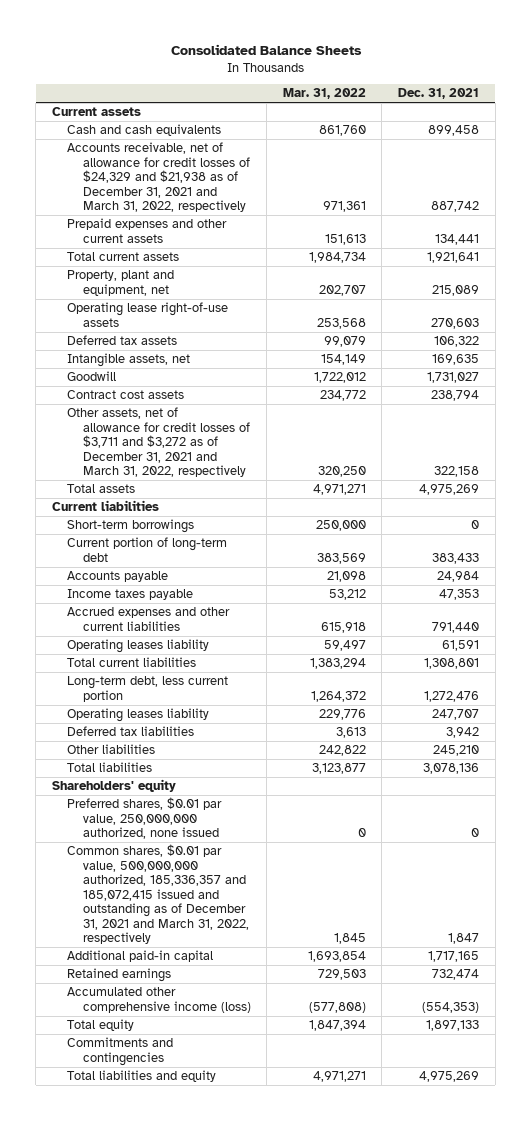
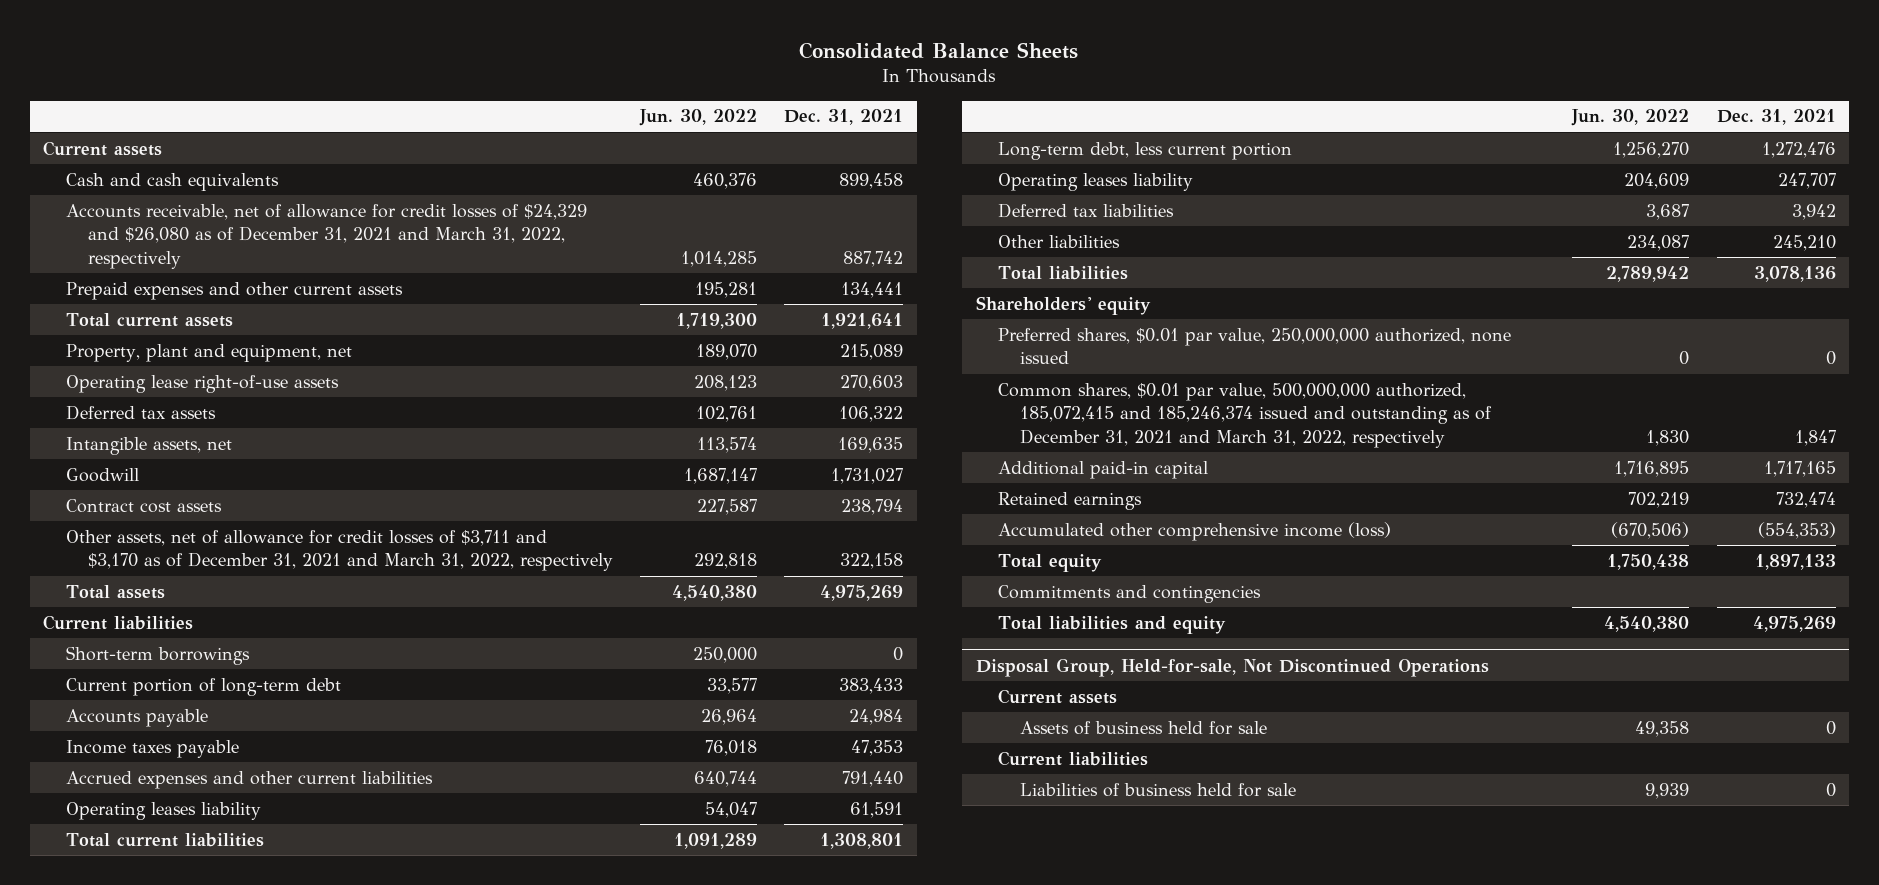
[282,88,366,100] Mar. 31, 2022 -> none
none -> [638,109,757,127] Jun. 30, 2022
[67,142,250,213] Accounts receivable, net of allowance for credit losses of $24,329 and $21,938 as of December 31, 2021 and March 31, 2022, respectively -> [65,203,587,269] Accounts receivable, net of allowance for credit losses of $24,329 and $26,080 as of December 31, 2021 and March 31, 2022, respectively
[67,407,250,478] Other assets, net of allowance for credit losses of $3,711 and $3,272 as of December 31, 2021 and March 31, 2022, respectively -> [65,529,613,572] Other assets, net of allowance for credit losses of $3,711 and $3,170 as of December 31, 2021 and March 31, 2022, respectively
[67,844,249,945] Common shares, $0.01 par value, 500,000,000 authorized, 185,336,357 and 185,072,415 issued and outstanding as of December 31, 2021 and March 31, 2022, respectively -> [997,382,1493,448] Common shares, $0.01 par value, 500,000,000 authorized, 185,072,415 and 185,246,374 issued and outstanding as of December 31, 2021 and March 31, 2022, respectively
none -> [975,657,1489,677] Disposal Group, Held-for-sale, Not Discontinued Operations
none -> [997,688,1117,704] Current assets
none -> [1020,720,1268,735] Assets of business held for sale
none -> [997,750,1148,766] Current liabilities
none -> [1020,782,1297,797] Liabilities of business held for sale

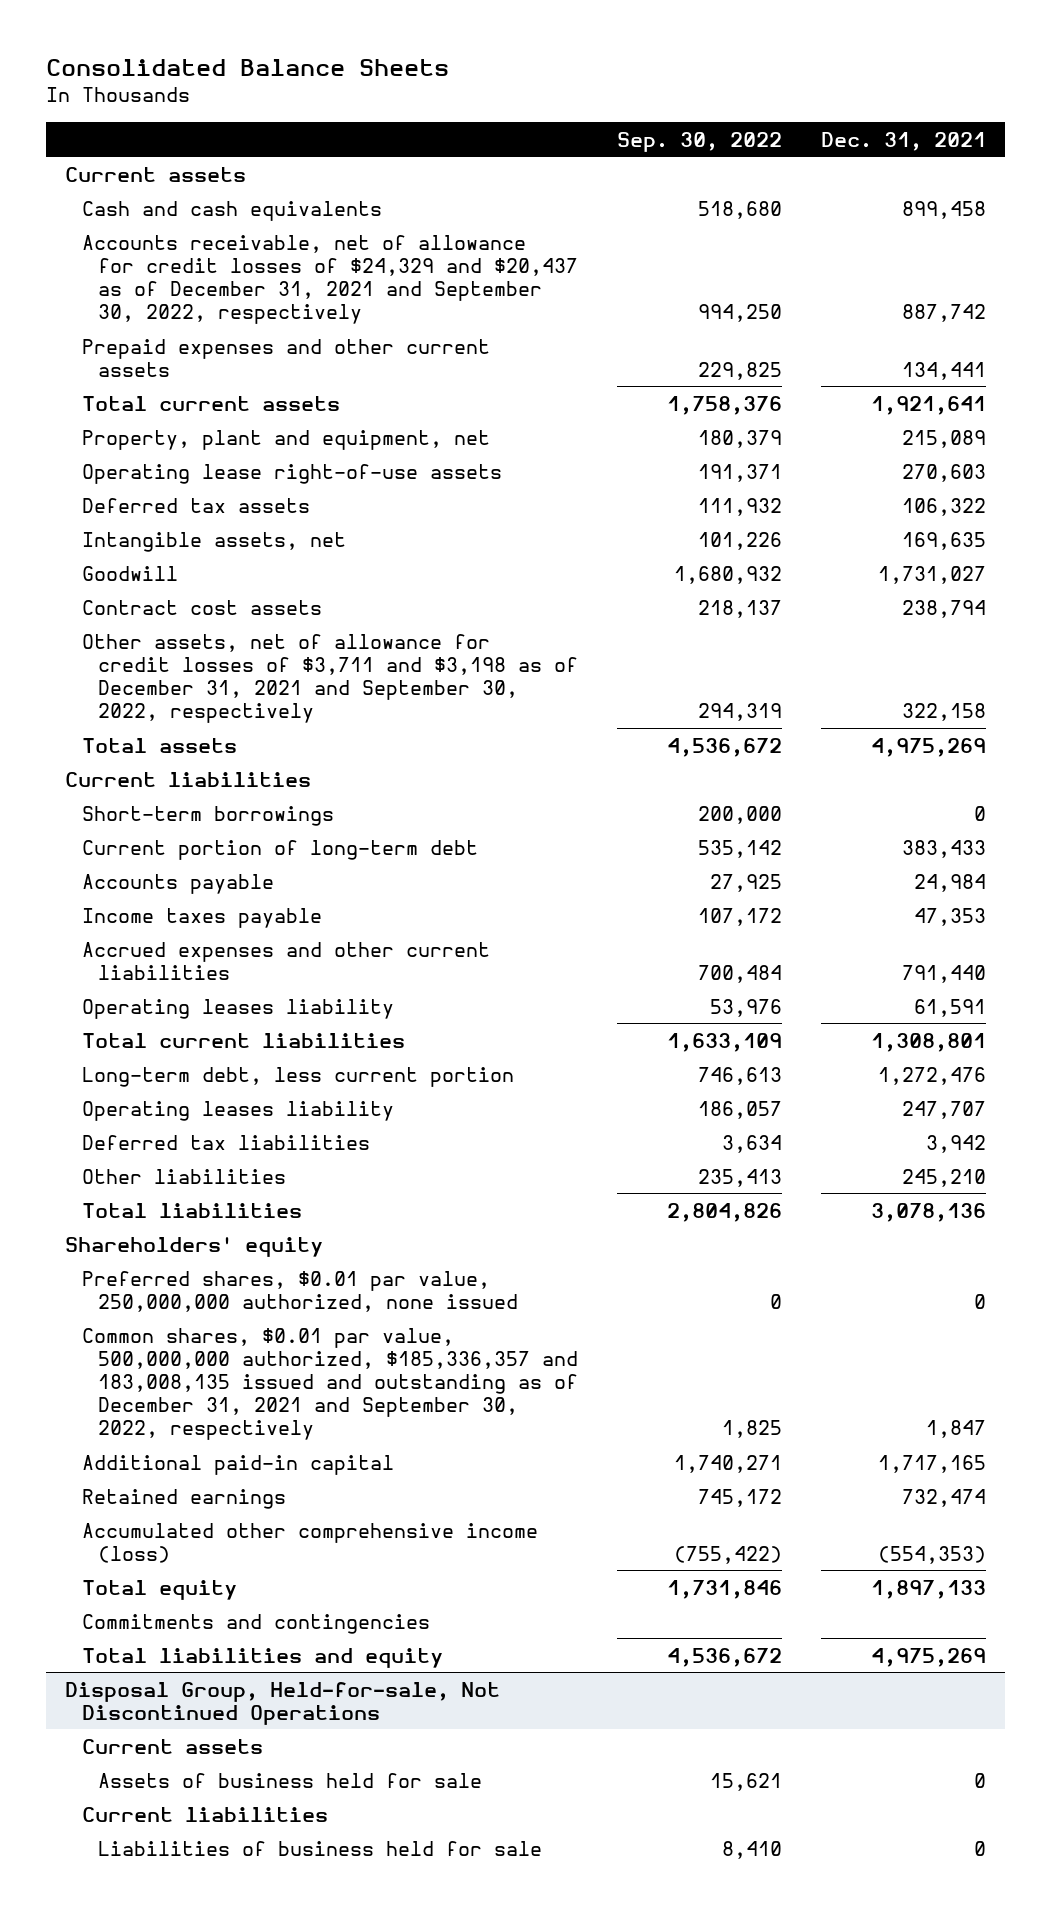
[638,109,757,127] Jun. 30, 2022 -> none
none -> [617,131,783,152] Sep. 30, 2022
[65,203,587,269] Accounts receivable, net of allowance for credit losses of $24,329 and $26,080 as of December 31, 2021 and March 31, 2022, respectively -> [81,234,579,324] Accounts receivable, net of allowance for credit losses of $24,329 and $20,437 as of December 31, 2021 and September 30, 2022, respectively
[65,529,613,572] Other assets, net of allowance for credit losses of $3,711 and $3,170 as of December 31, 2021 and March 31, 2022, respectively -> [81,633,579,723] Other assets, net of allowance for credit losses of $3,711 and $3,198 as of December 31, 2021 and September 30, 2022, respectively
[997,382,1493,448] Common shares, $0.01 par value, 500,000,000 authorized, 185,072,415 and 185,246,374 issued and outstanding as of December 31, 2021 and March 31, 2022, respectively -> [81,1327,579,1441] Common shares, $0.01 par value, 500,000,000 authorized, $185,336,357 and 183,008,135 issued and outstanding as of December 31, 2021 and September 30, 2022, respectively

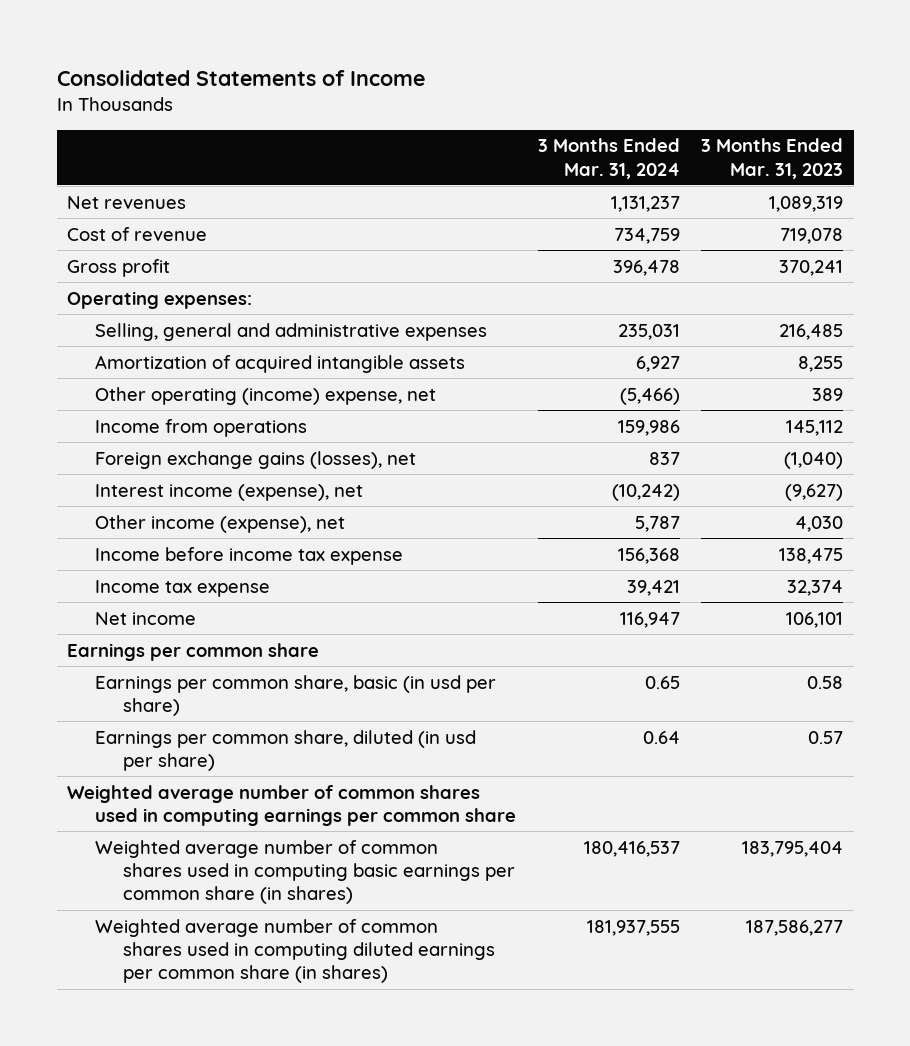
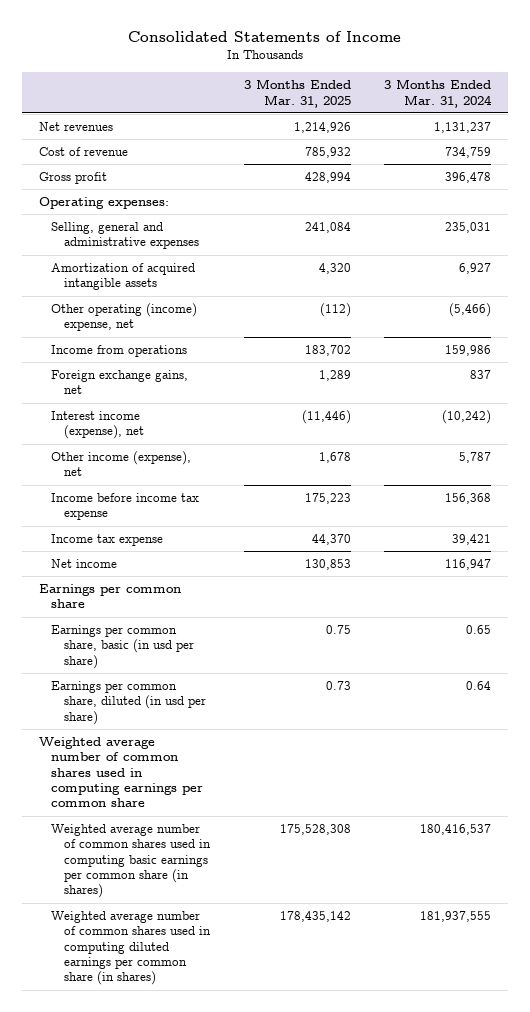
[700,138,843,179] 3 Months Ended Mar. 31, 2023 -> none
none -> [243,79,351,108] 3 Months Ended Mar. 31, 2025
[95,450,417,469] Foreign exchange gains (losses), net -> [51,370,189,395] Foreign exchange gains, net

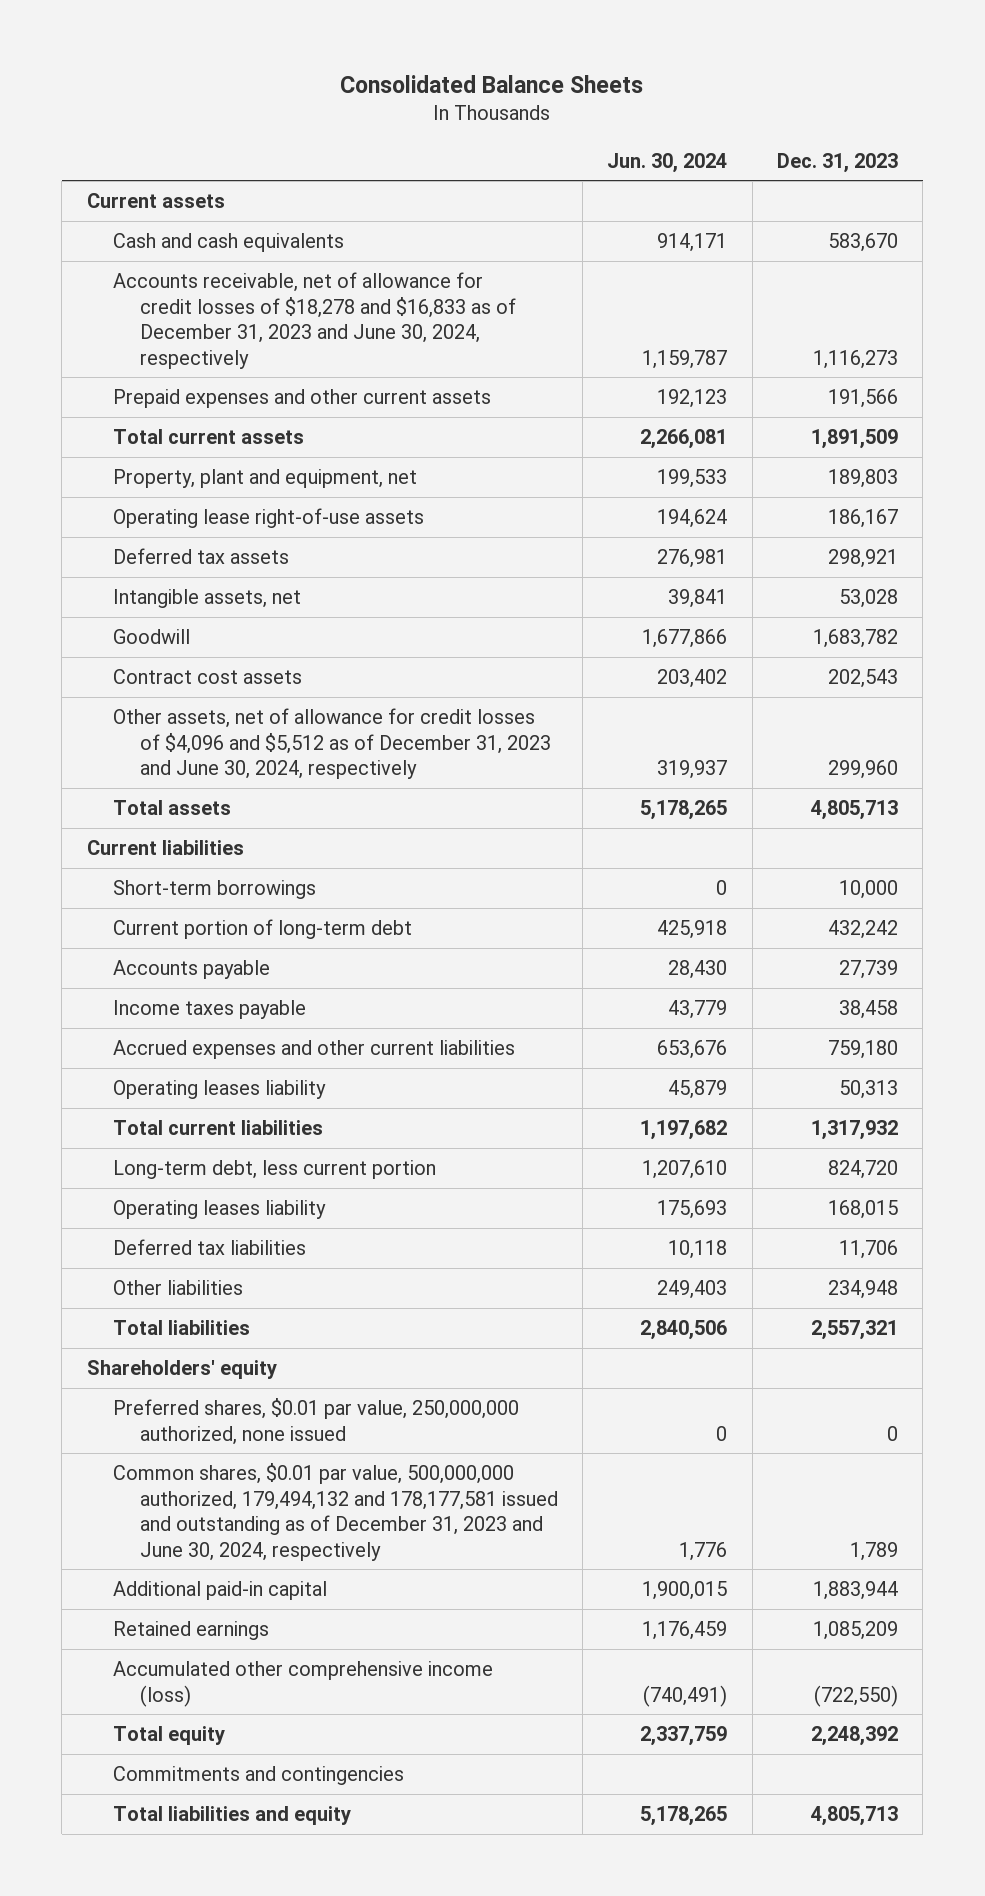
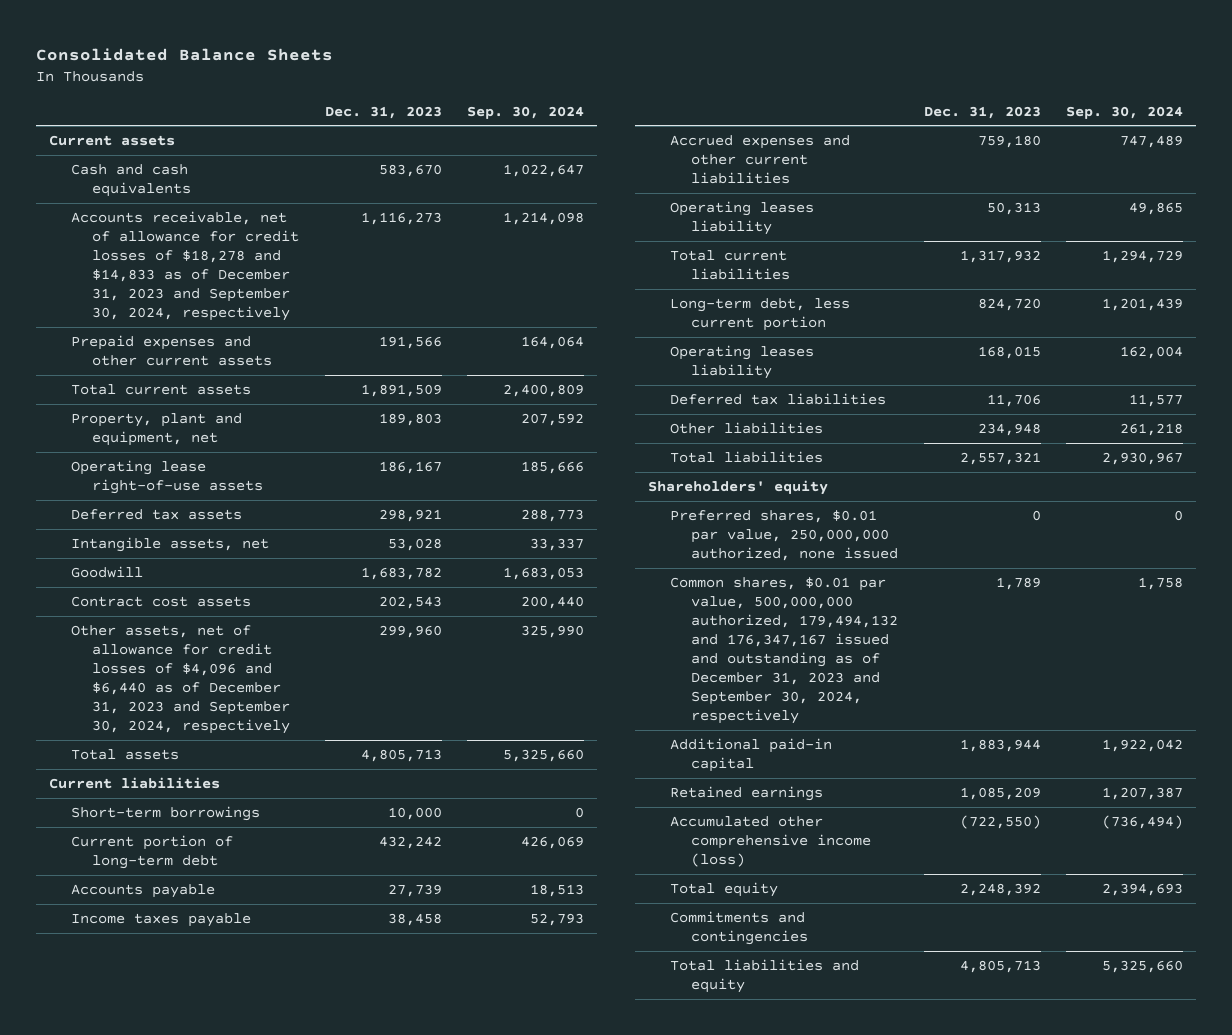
[607,152,728,173] Jun. 30, 2024 -> none
none -> [467,105,585,119] Sep. 30, 2024
[113,272,516,369] Accounts receivable, net of allowance for credit losses of $18,278 and $16,833 as of December 31, 2023 and June 30, 2024, respectively -> [70,211,300,321] Accounts receivable, net of allowance for credit losses of $18,278 and $14,833 as of December 31, 2023 and September 30, 2024, respectively
[113,708,551,780] Other assets, net of allowance for credit losses of $4,096 and $5,512 as of December 31, 2023 and June 30, 2024, respectively -> [70,625,291,734] Other assets, net of allowance for credit losses of $4,096 and $6,440 as of December 31, 2023 and September 30, 2024, respectively
[113,1463,558,1561] Common shares, $0.01 par value, 500,000,000 authorized, 179,494,132 and 178,177,581 issued and outstanding as of December 31, 2023 and June 30, 2024, respectively -> [669,577,899,724] Common shares, $0.01 par value, 500,000,000 authorized, 179,494,132 and 176,347,167 issued and outstanding as of December 31, 2023 and September 30, 2024, respectively

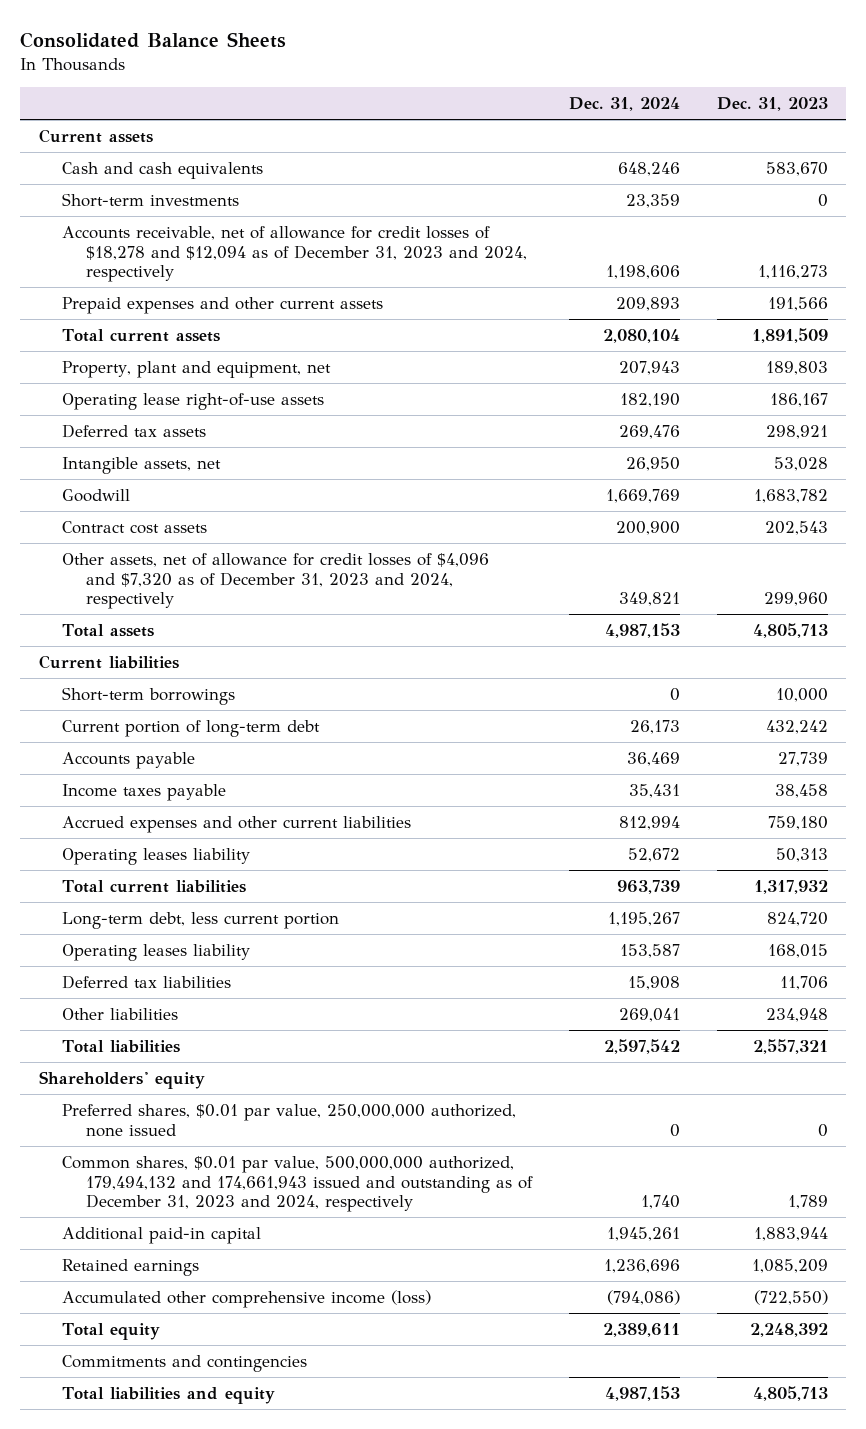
[467,105,585,119] Sep. 30, 2024 -> none
none -> [568,97,680,112] Dec. 31, 2024
none -> [62,192,240,207] Short-term investments
[70,211,300,321] Accounts receivable, net of allowance for credit losses of $18,278 and $14,833 as of December 31, 2023 and September 30, 2024, respectively -> [62,225,528,283] Accounts receivable, net of allowance for credit losses of $18,278 and $12,094 as of December 31, 2023 and 2024, respectively
[70,625,291,734] Other assets, net of allowance for credit losses of $4,096 and $6,440 as of December 31, 2023 and September 30, 2024, respectively -> [62,552,490,610] Other assets, net of allowance for credit losses of $4,096 and $7,320 as of December 31, 2023 and 2024, respectively
[669,577,899,724] Common shares, $0.01 par value, 500,000,000 authorized, 179,494,132 and 176,347,167 issued and outstanding as of December 31, 2023 and September 30, 2024, respectively -> [62,1155,534,1213] Common shares, $0.01 par value, 500,000,000 authorized, 179,494,132 and 174,661,943 issued and outstanding as of December 31, 2023 and 2024, respectively

